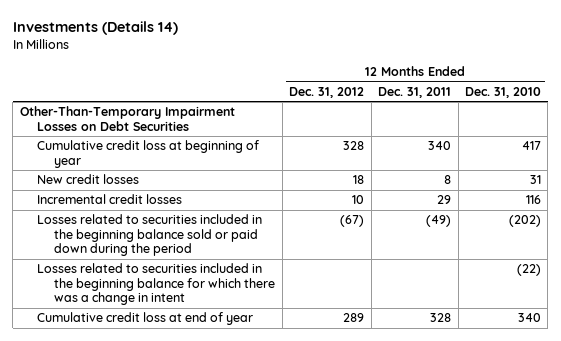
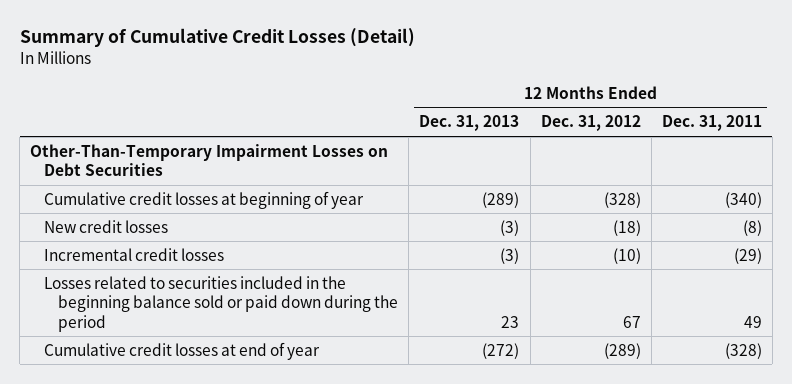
[12,21,178,36] Investments (Details 14) -> [19,28,415,48] Summary of Cumulative Credit Losses (Detail)
[465,86,542,98] Dec. 31, 2010 -> none
none -> [419,115,520,132] Dec. 31, 2013
[37,263,276,306] Losses related to securities included in the beginning balance for which there was a change in intent -> none
[37,140,260,168] Cumulative credit loss at beginning of year -> [44,190,365,209] Cumulative credit losses at beginning of year
[343,141,365,151] 328 -> [603,191,641,208] (328)
[428,141,452,151] 340 -> [724,191,762,208] (340)
[353,175,365,185] 18 -> [612,219,641,236] (18)
[444,175,452,185] 8 -> [742,219,762,236] (8)
[352,195,365,205] 10 -> [612,247,641,264] (10)
[437,195,452,205] 29 -> [733,247,762,264] (29)
[340,215,365,228] (67) -> [622,315,641,328] 67
[426,215,452,228] (49) -> [743,315,762,328] 49
[37,312,254,326] Cumulative credit loss at end of year -> [44,341,321,360] Cumulative credit losses at end of year
[343,313,365,323] 289 -> [603,342,641,359] (289)
[430,313,452,323] 328 -> [724,342,762,359] (328)

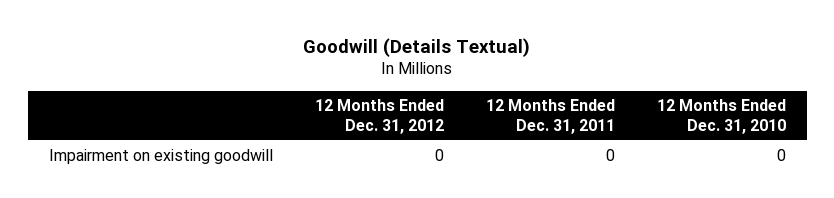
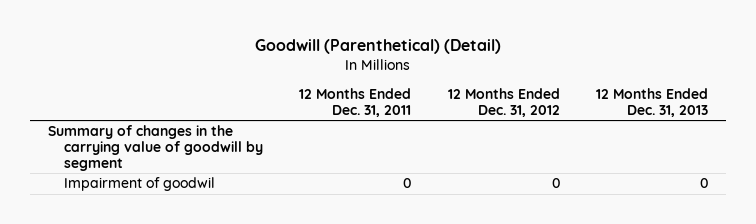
[303,37,531,57] Goodwill (Details Textual) -> [255,39,502,55] Goodwill (Parenthetical) (Detail)
[656,98,786,134] 12 Months Ended Dec. 31, 2010 -> none
none -> [596,88,709,118] 12 Months Ended Dec. 31, 2013
none -> [48,125,263,172] Summary of changes in the carrying value of goodwill by segment
[48,149,273,165] Impairment on existing goodwill -> [63,177,215,192] Impairment of goodwil

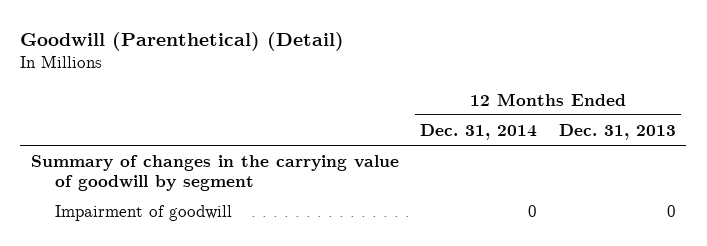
[299,88,412,118] 12 Months Ended Dec. 31, 2011 -> none
[447,88,560,118] 12 Months Ended Dec. 31, 2012 -> none
none -> [420,123,538,140] Dec. 31, 2014
[63,177,215,192] Impairment of goodwil -> [54,204,232,221] Impairment of goodwill

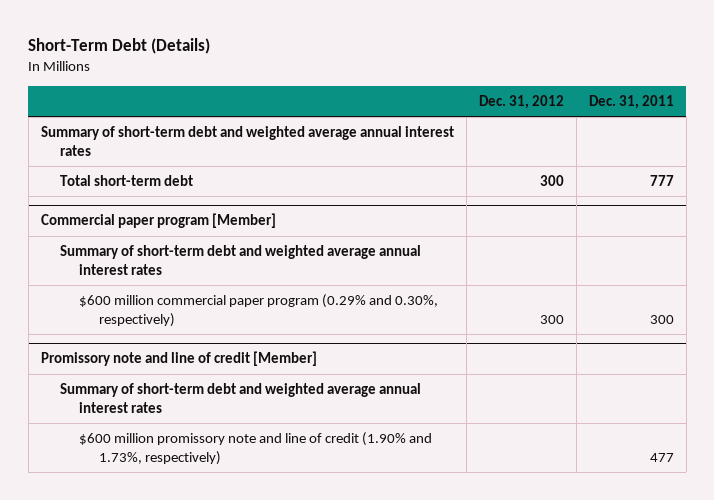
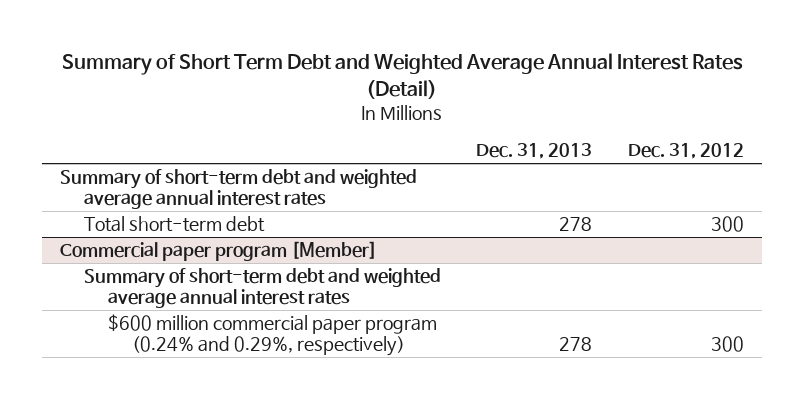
[28,38,211,55] Short-Term Debt (Details) -> [61,52,743,99] Summary of Short Term Debt and Weighted Average Annual Interest Rates (Detail)
[588,94,674,109] Dec. 31, 2011 -> none
none -> [476,143,593,160] Dec. 31, 2013
[40,351,317,367] Promissory note and line of credit [Member] -> none
[60,382,422,413] Summary of short-term debt and weighted average annual interest rates -> none
[79,431,433,465] $600 million promissory note and line of credit (1.90% and 1.73%, respectively) -> none
[79,293,439,327] $600 million commercial paper program (0.29% and 0.30%, respectively) -> [107,314,437,357] $600 million commercial paper program (0.24% and 0.29%, respectively)

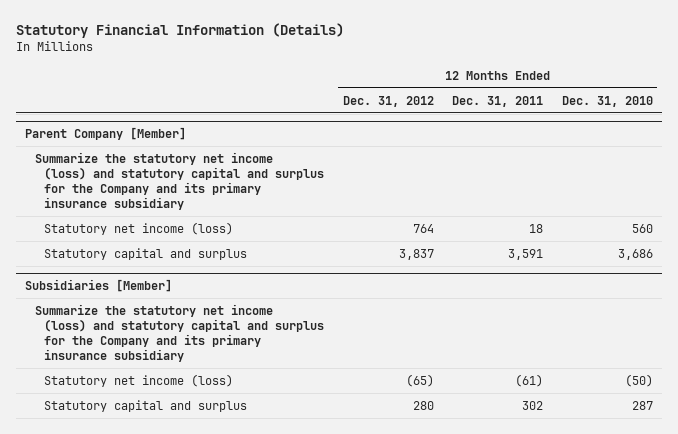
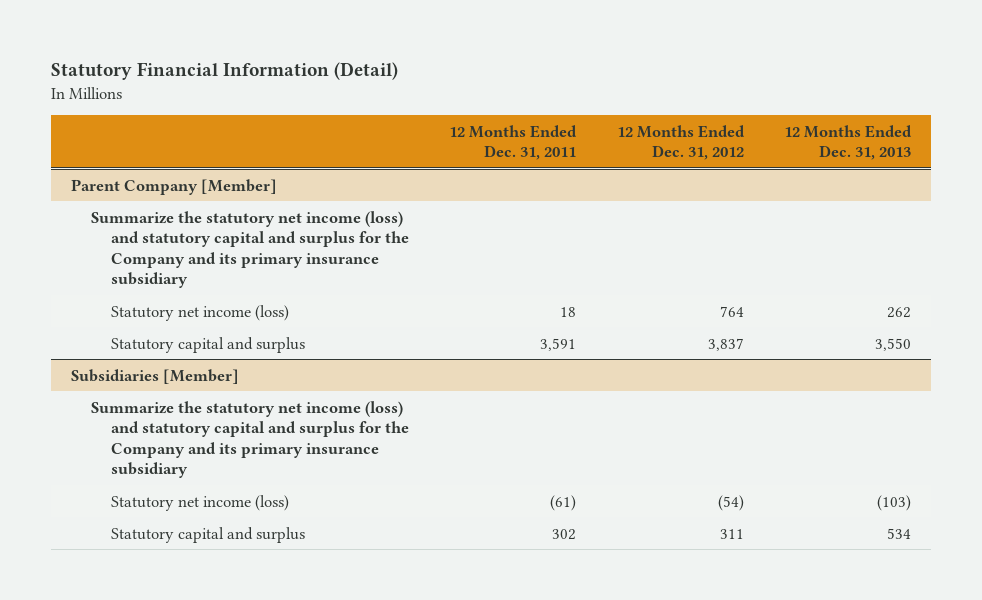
[15,22,344,38] Statutory Financial Information (Details) -> [50,62,398,81] Statutory Financial Information (Detail)
[561,95,653,107] Dec. 31, 2010 -> none
none -> [783,124,912,161] 12 Months Ended Dec. 31, 2013
[405,373,434,387] (65) -> [717,494,744,511] (54)
[412,400,434,410] 280 -> [719,528,744,539] 311

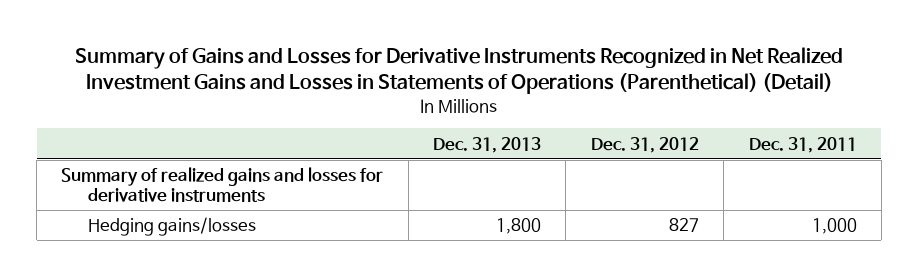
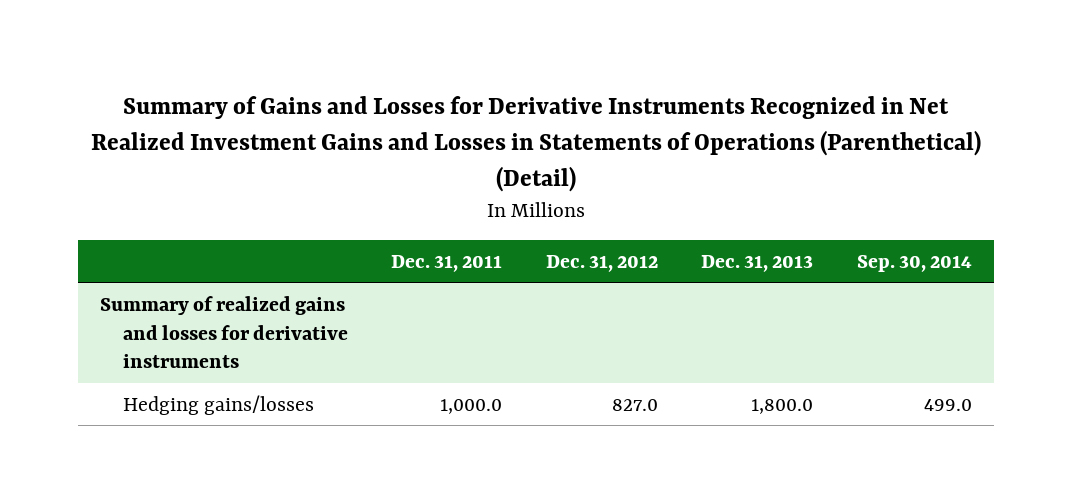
none -> [856,254,972,272] Sep. 30, 2014
[496,218,542,235] 1,800 -> [751,398,814,414] 1,800.0
[668,218,699,233] 827 -> [611,398,658,411] 827.0
[811,218,857,235] 1,000 -> [440,398,503,414] 1,000.0

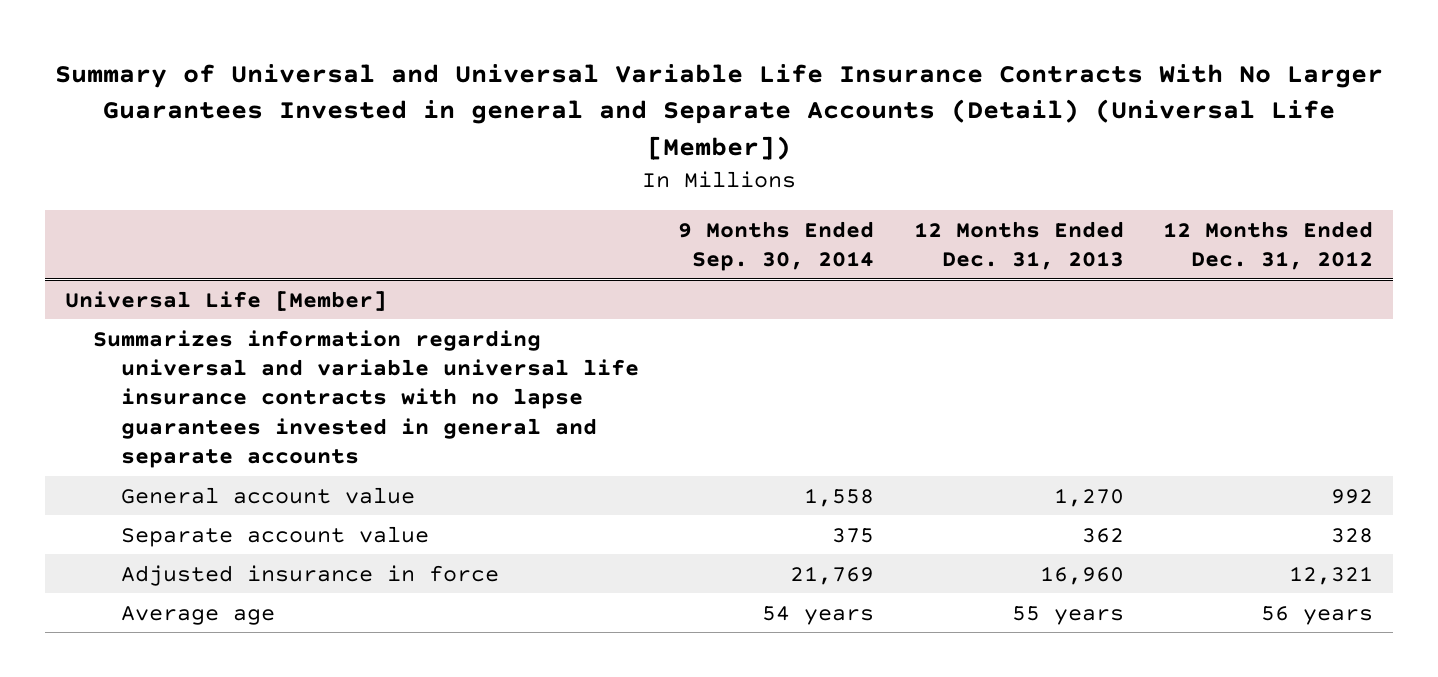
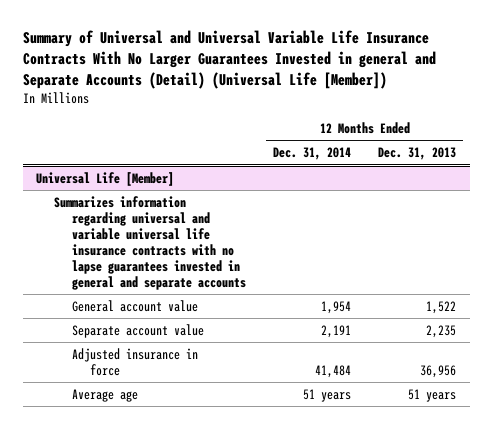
[678,220,875,272] 9 Months Ended Sep. 30, 2014 -> none
[1162,220,1373,271] 12 Months Ended Dec. 31, 2012 -> none
none -> [273,147,352,161] Dec. 31, 2014
[1053,487,1124,507] 1,270 -> [426,300,457,314] 1,522
[1081,527,1124,543] 362 -> [426,324,457,338] 2,235
[1039,565,1124,585] 16,960 -> [420,364,457,378] 36,956
[1011,605,1124,625] 55 years -> [408,388,457,402] 51 years

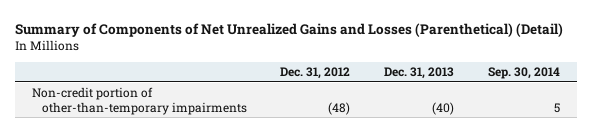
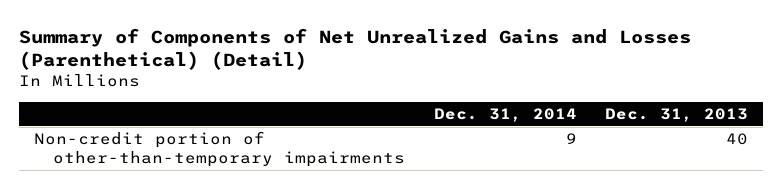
[280,66,351,79] Dec. 31, 2012 -> none
[488,66,561,79] Sep. 30, 2014 -> none
none -> [433,107,577,122] Dec. 31, 2014
[432,101,455,115] (40) -> [726,133,749,146] 40

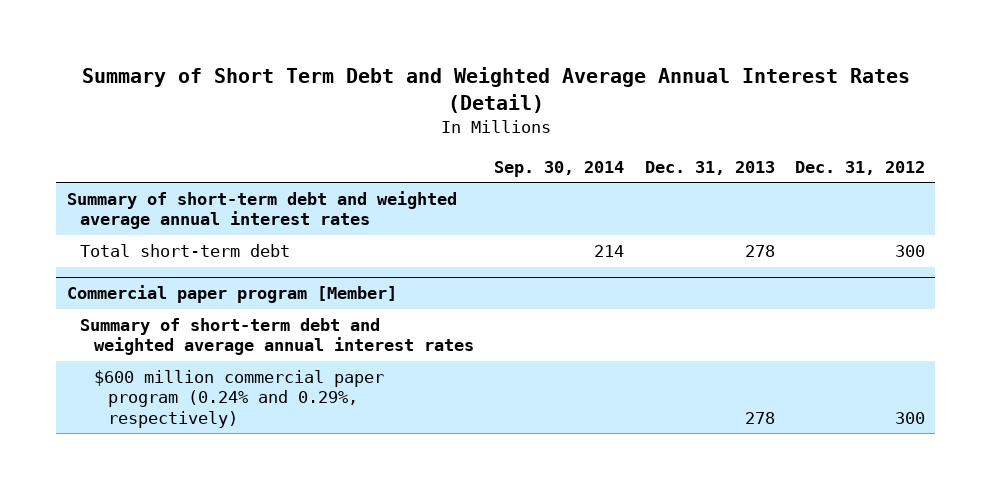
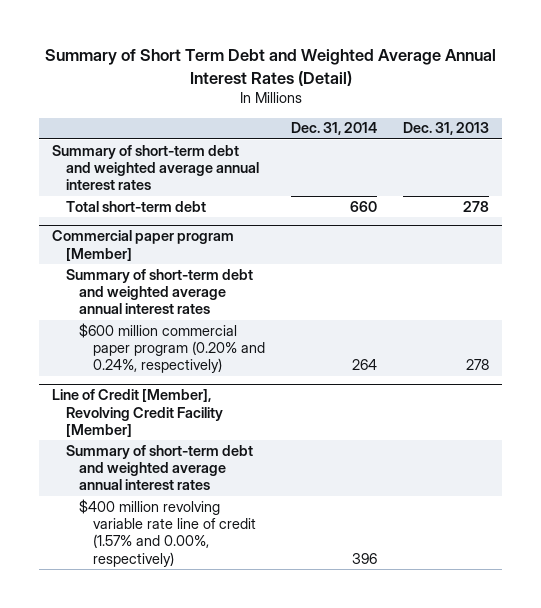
[494,160,625,177] Sep. 30, 2014 -> none
[795,160,926,175] Dec. 31, 2012 -> none
none -> [290,122,377,136] Dec. 31, 2014
[93,370,384,428] $600 million commercial paper program (0.24% and 0.29%, respectively) -> [79,322,265,374] $600 million commercial paper program (0.20% and 0.24%, respectively)
none -> [52,389,223,437] Line of Credit [Member], Revolving Credit Facility [Member]
none -> [65,444,253,491] Summary of short-term debt and weighted average annual interest rates
none -> [79,498,256,567] $400 million revolving variable rate line of credit (1.57% and 0.00%, respectively)

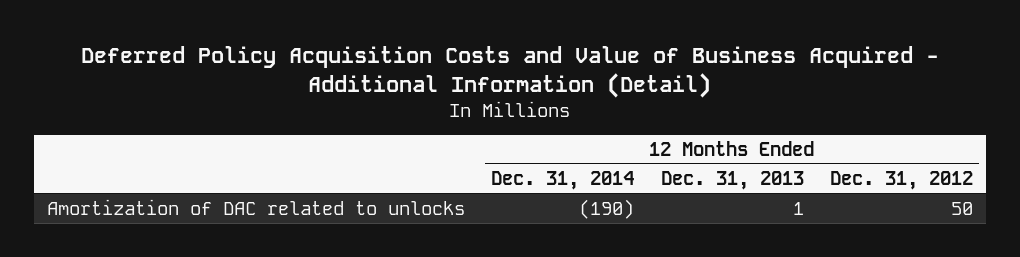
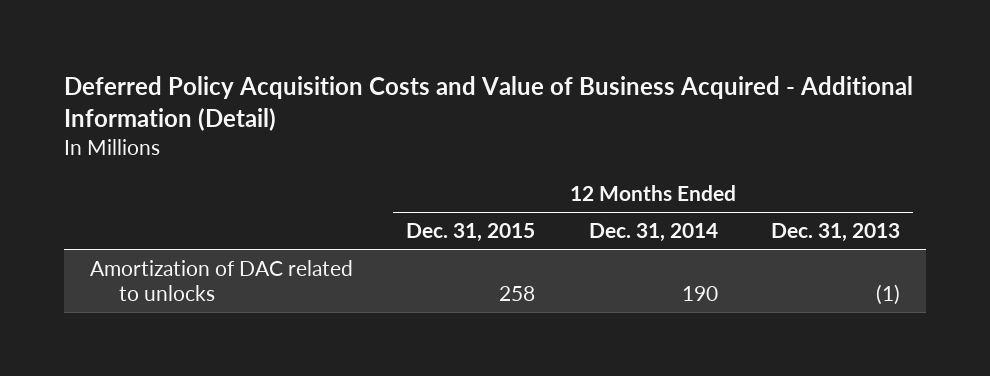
[829,170,973,190] Dec. 31, 2012 -> none
none -> [406,223,536,243] Dec. 31, 2015
[579,198,635,219] (190) -> [681,286,718,302] 190
[792,201,804,215] 1 -> [875,284,900,306] (1)

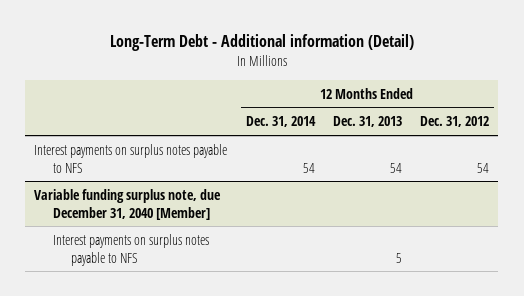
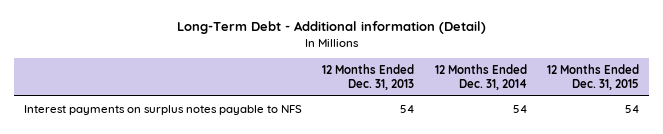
[420,116,490,128] Dec. 31, 2012 -> none
none -> [547,63,640,91] 12 Months Ended Dec. 31, 2015
[34,188,222,220] Variable funding surplus note, due December 31, 2040 [Member] -> none
[52,233,209,266] Interest payments on surplus notes payable to NFS -> none

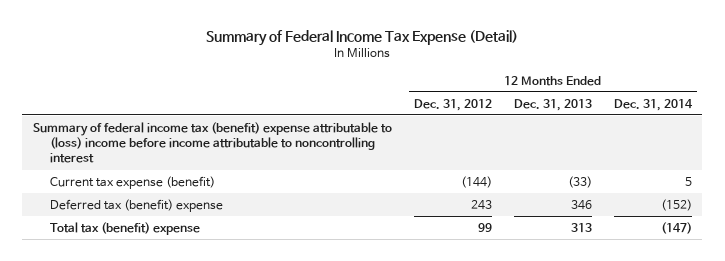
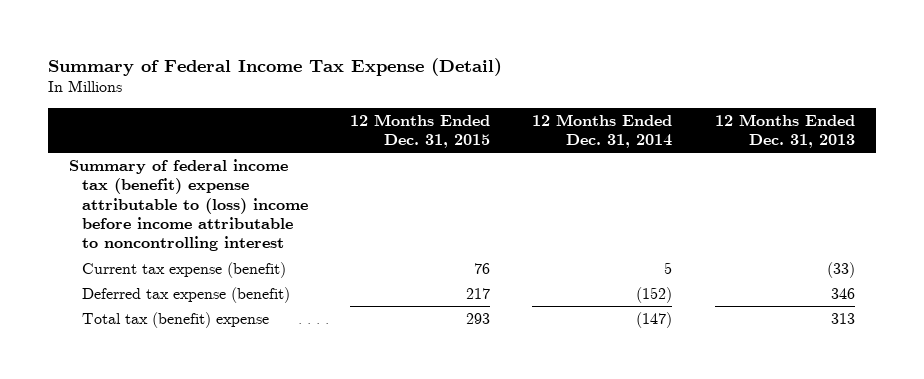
[413,98,492,111] Dec. 31, 2012 -> none
none -> [350,113,491,149] 12 Months Ended Dec. 31, 2015
[50,198,224,212] Deferred tax (benefit) expense -> [81,286,290,303] Deferred tax expense (benefit)

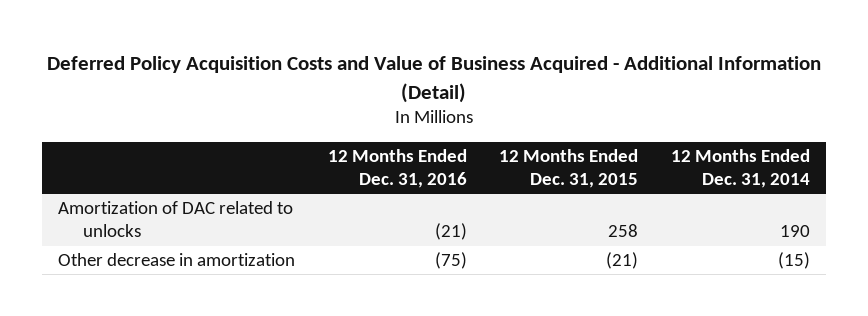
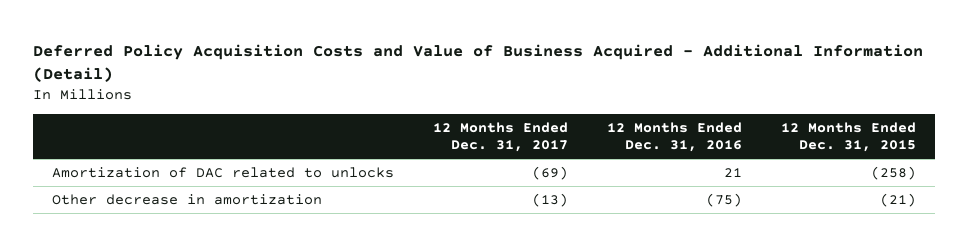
[670,148,810,188] 12 Months Ended Dec. 31, 2014 -> none
none -> [433,121,569,153] 12 Months Ended Dec. 31, 2017
[434,223,467,241] (21) -> [723,167,742,177] 21
[608,224,639,238] 258 -> [870,165,916,180] (258)

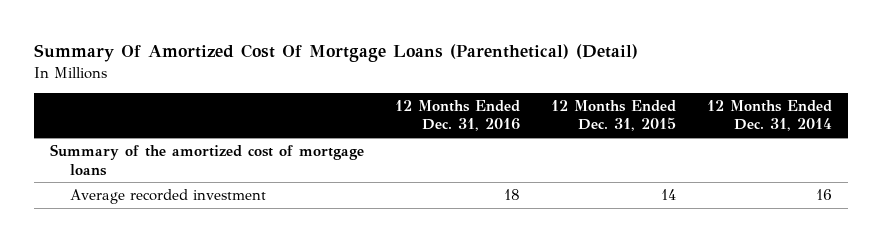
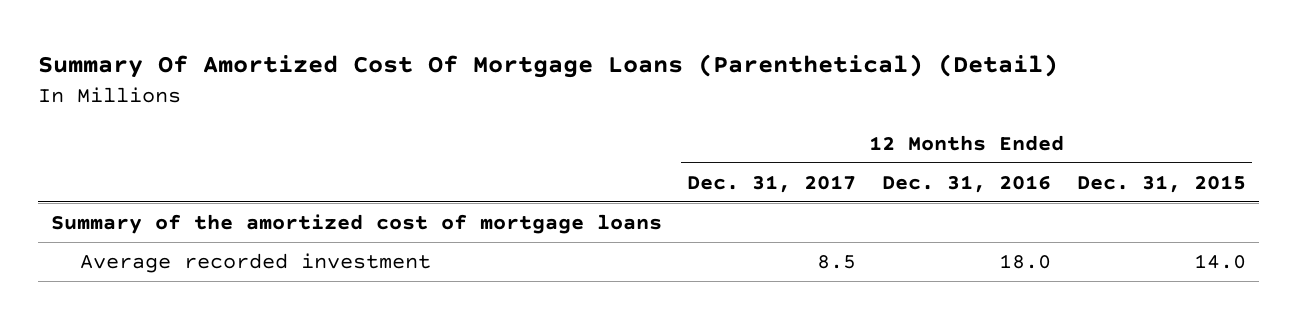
[707,100,833,132] 12 Months Ended Dec. 31, 2014 -> none
none -> [687,174,857,193] Dec. 31, 2017
[503,189,520,201] 18 -> [999,254,1052,270] 18.0
[660,189,676,201] 14 -> [1193,254,1246,270] 14.0

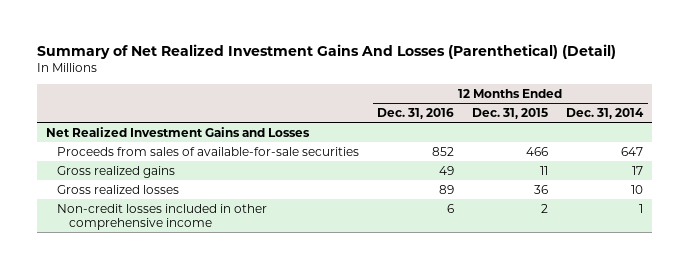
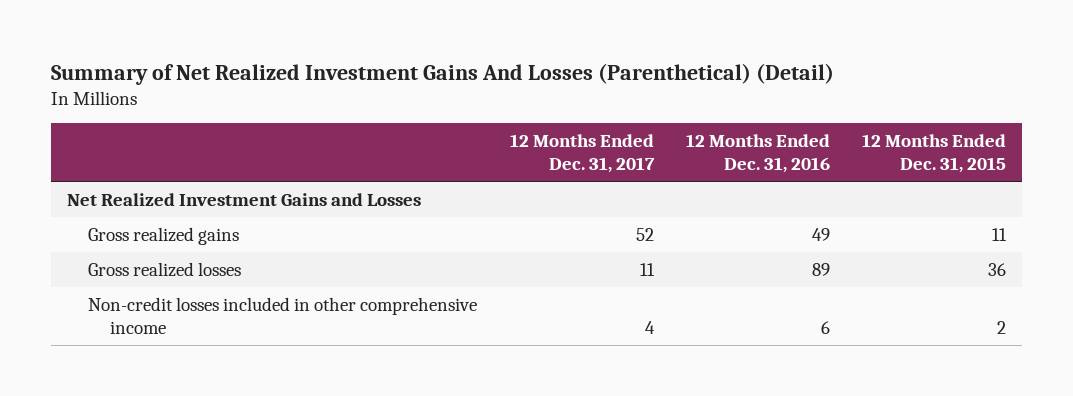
[566,108,645,120] Dec. 31, 2014 -> none
none -> [509,133,655,174] 12 Months Ended Dec. 31, 2017
[57,146,360,156] Proceeds from sales of available-for-sale securities -> none

